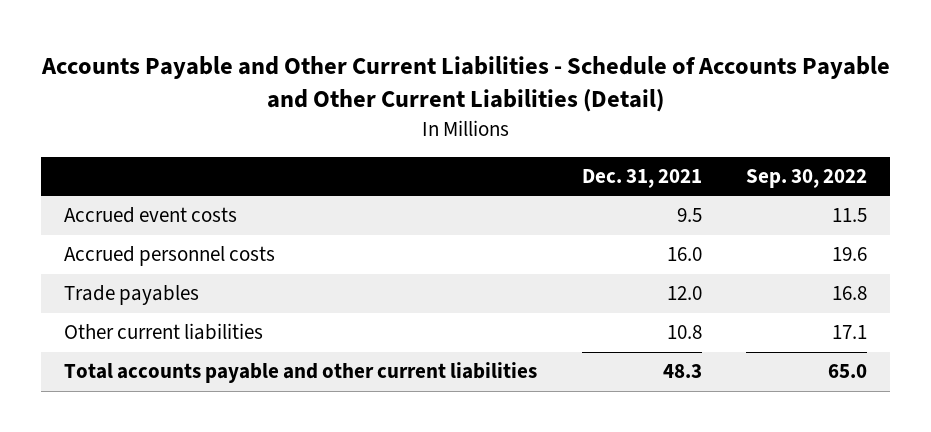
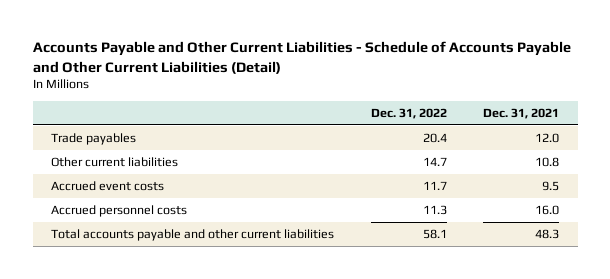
[746,169,868,189] Sep. 30, 2022 -> none
none -> [370,107,447,119] Dec. 31, 2022
[63,207,237,224] Accrued event costs -> [51,180,165,191] Accrued event costs
[63,246,275,267] Accrued personnel costs -> [51,204,188,217] Accrued personnel costs

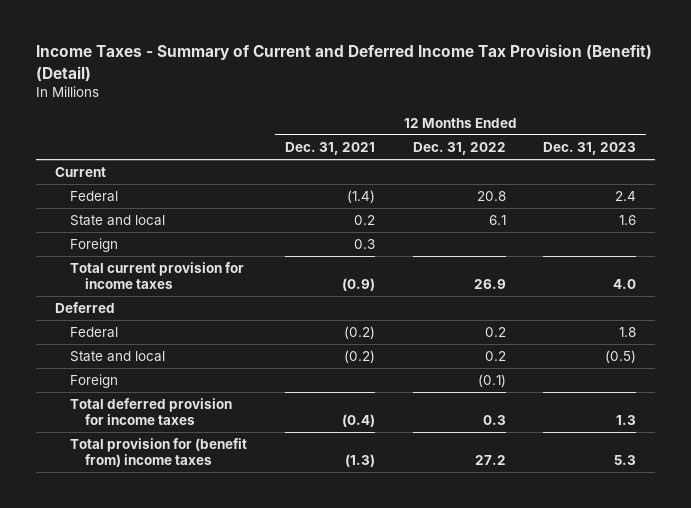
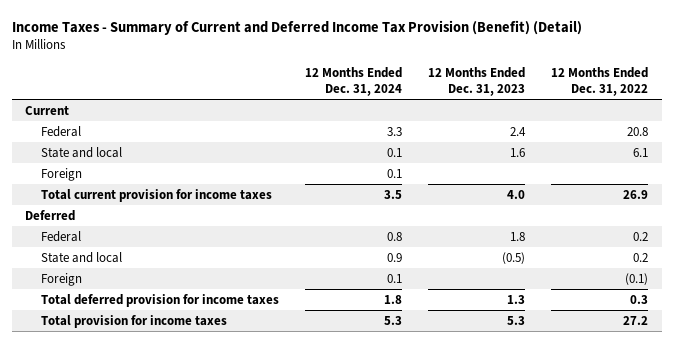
[284,142,375,156] Dec. 31, 2021 -> none
none -> [304,66,402,97] 12 Months Ended Dec. 31, 2024
[70,438,248,468] Total provision for (benefit from) income taxes -> [40,314,227,328] Total provision for income taxes

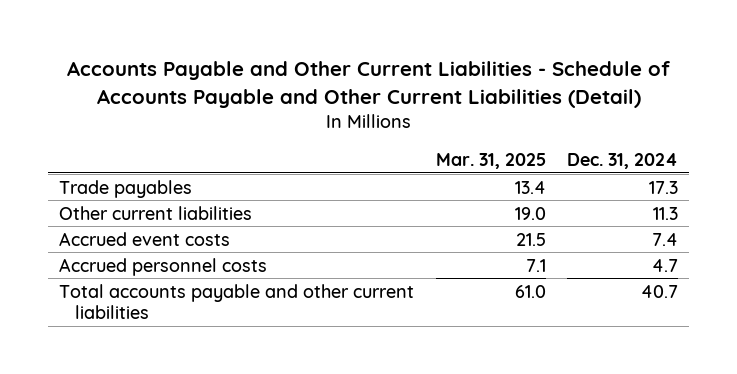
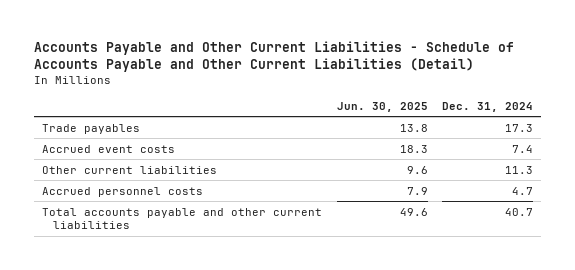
[435,152,546,169] Mar. 31, 2025 -> none
none -> [336,101,428,112] Jun. 30, 2025
[58,205,252,220] Other current liabilities -> [41,165,217,174] Other current liabilities

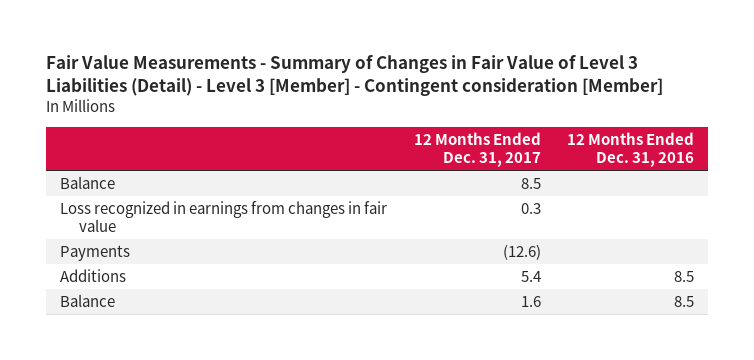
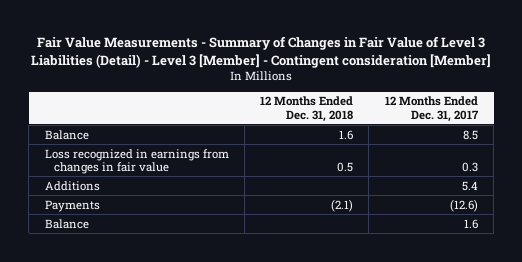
[567,132,695,167] 12 Months Ended Dec. 31, 2016 -> none
none -> [260,96,354,122] 12 Months Ended Dec. 31, 2018
[59,245,130,262] Payments -> [44,199,100,212] Payments

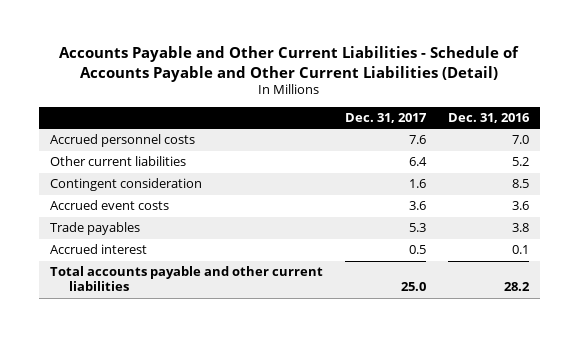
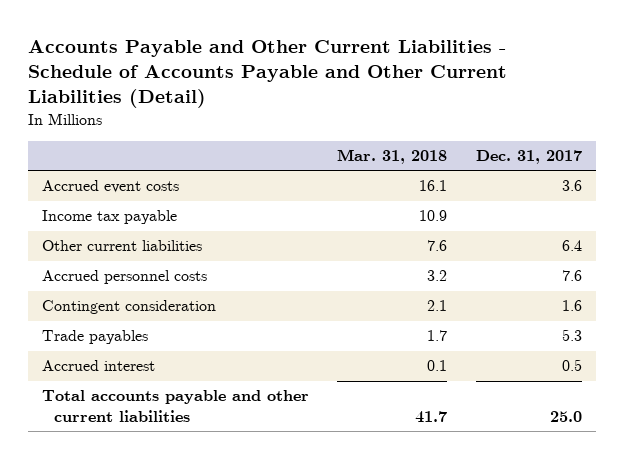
[447,113,530,124] Dec. 31, 2016 -> none
none -> [337,149,448,165] Mar. 31, 2018
[50,200,170,211] Accrued event costs -> [41,180,179,194] Accrued event costs
none -> [41,210,177,225] Income tax payable
[50,134,196,148] Accrued personnel costs -> [41,270,207,285] Accrued personnel costs

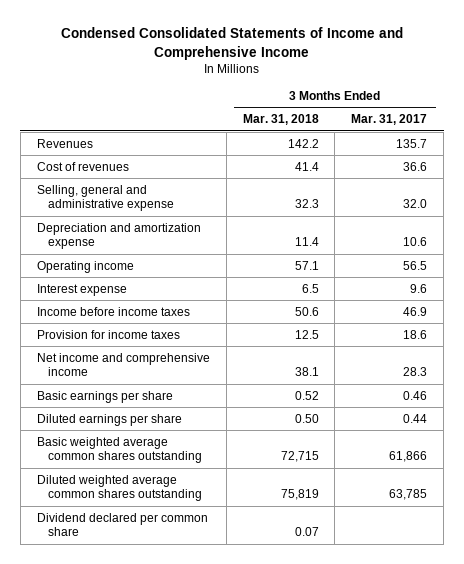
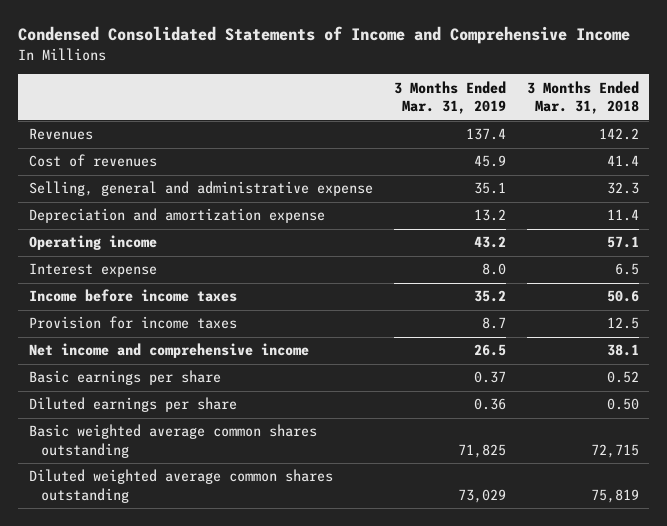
[351,114,428,126] Mar. 31, 2017 -> none
none -> [393,80,506,115] 3 Months Ended Mar. 31, 2019
[36,512,208,537] Dividend declared per common share -> none

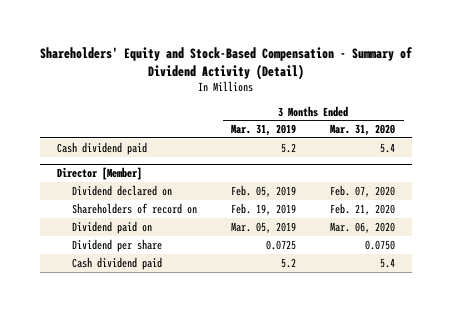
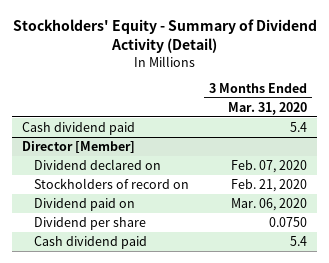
[39,46,413,80] Shareholders' Equity and Stock-Based Compensation - Summary of Dividend Activity (Detail) -> [12,19,317,54] Stockholders' Equity - Summary of Dividend Activity (Detail)
[231,124,297,137] Mar. 31, 2019 -> none
[72,202,198,214] Shareholders of record on -> [33,177,189,189] Stockholders of record on

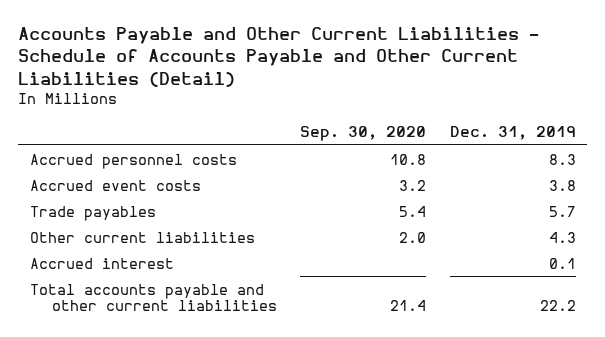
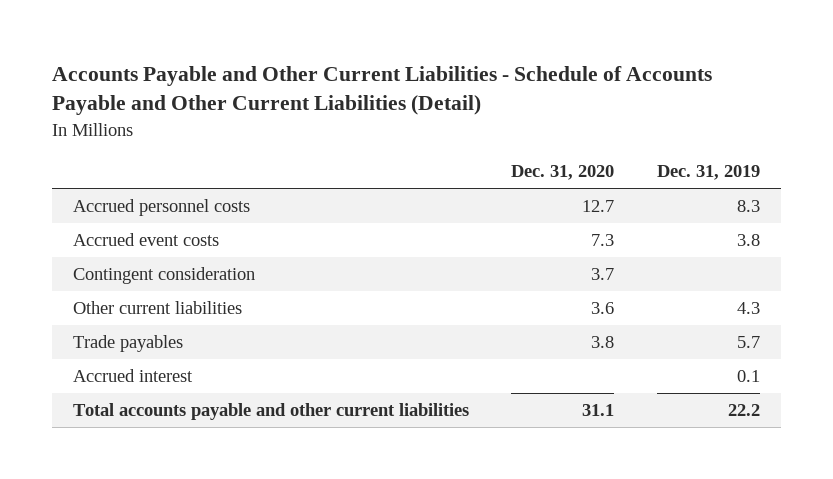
[300,125,427,141] Sep. 30, 2020 -> none
none -> [511,165,615,181] Dec. 31, 2020
none -> [73,267,256,285] Contingent consideration
[29,205,156,221] Trade payables -> [73,335,184,353] Trade payables

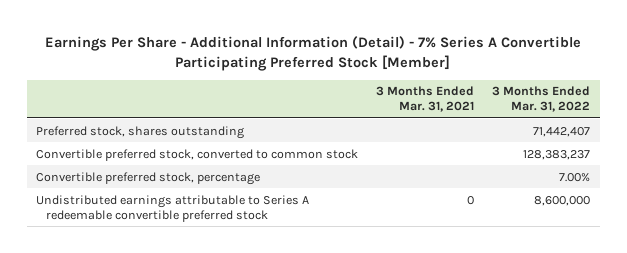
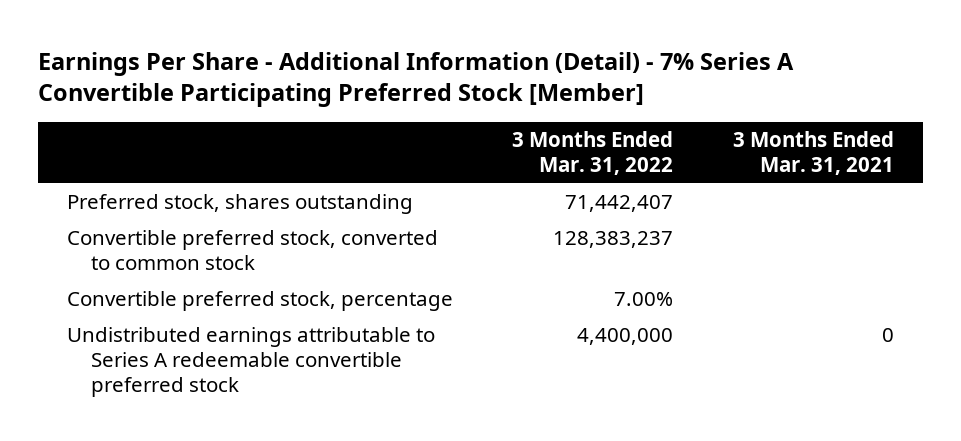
[534,195,591,206] 8,600,000 -> [577,328,674,346] 4,400,000

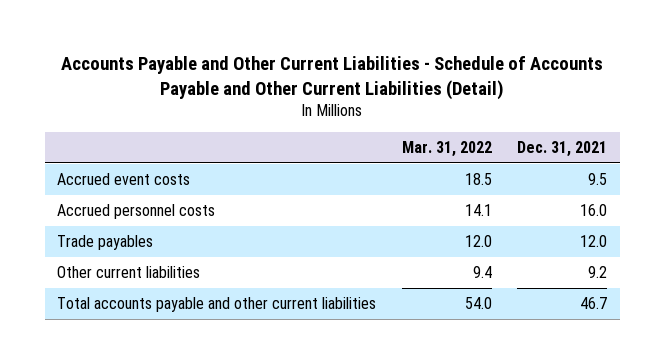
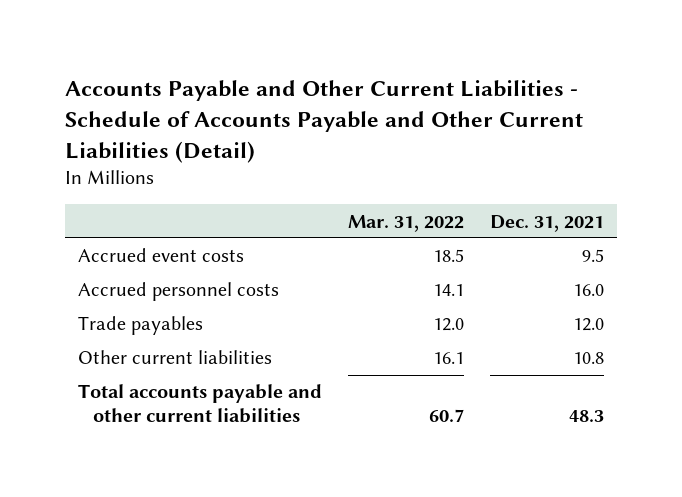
[472,265,492,278] 9.4 -> [432,352,464,365] 16.1
[587,265,607,278] 9.2 -> [572,352,604,365] 10.8
[464,296,492,309] 54.0 -> [428,408,464,422] 60.7
[579,296,607,309] 46.7 -> [568,409,604,422] 48.3

